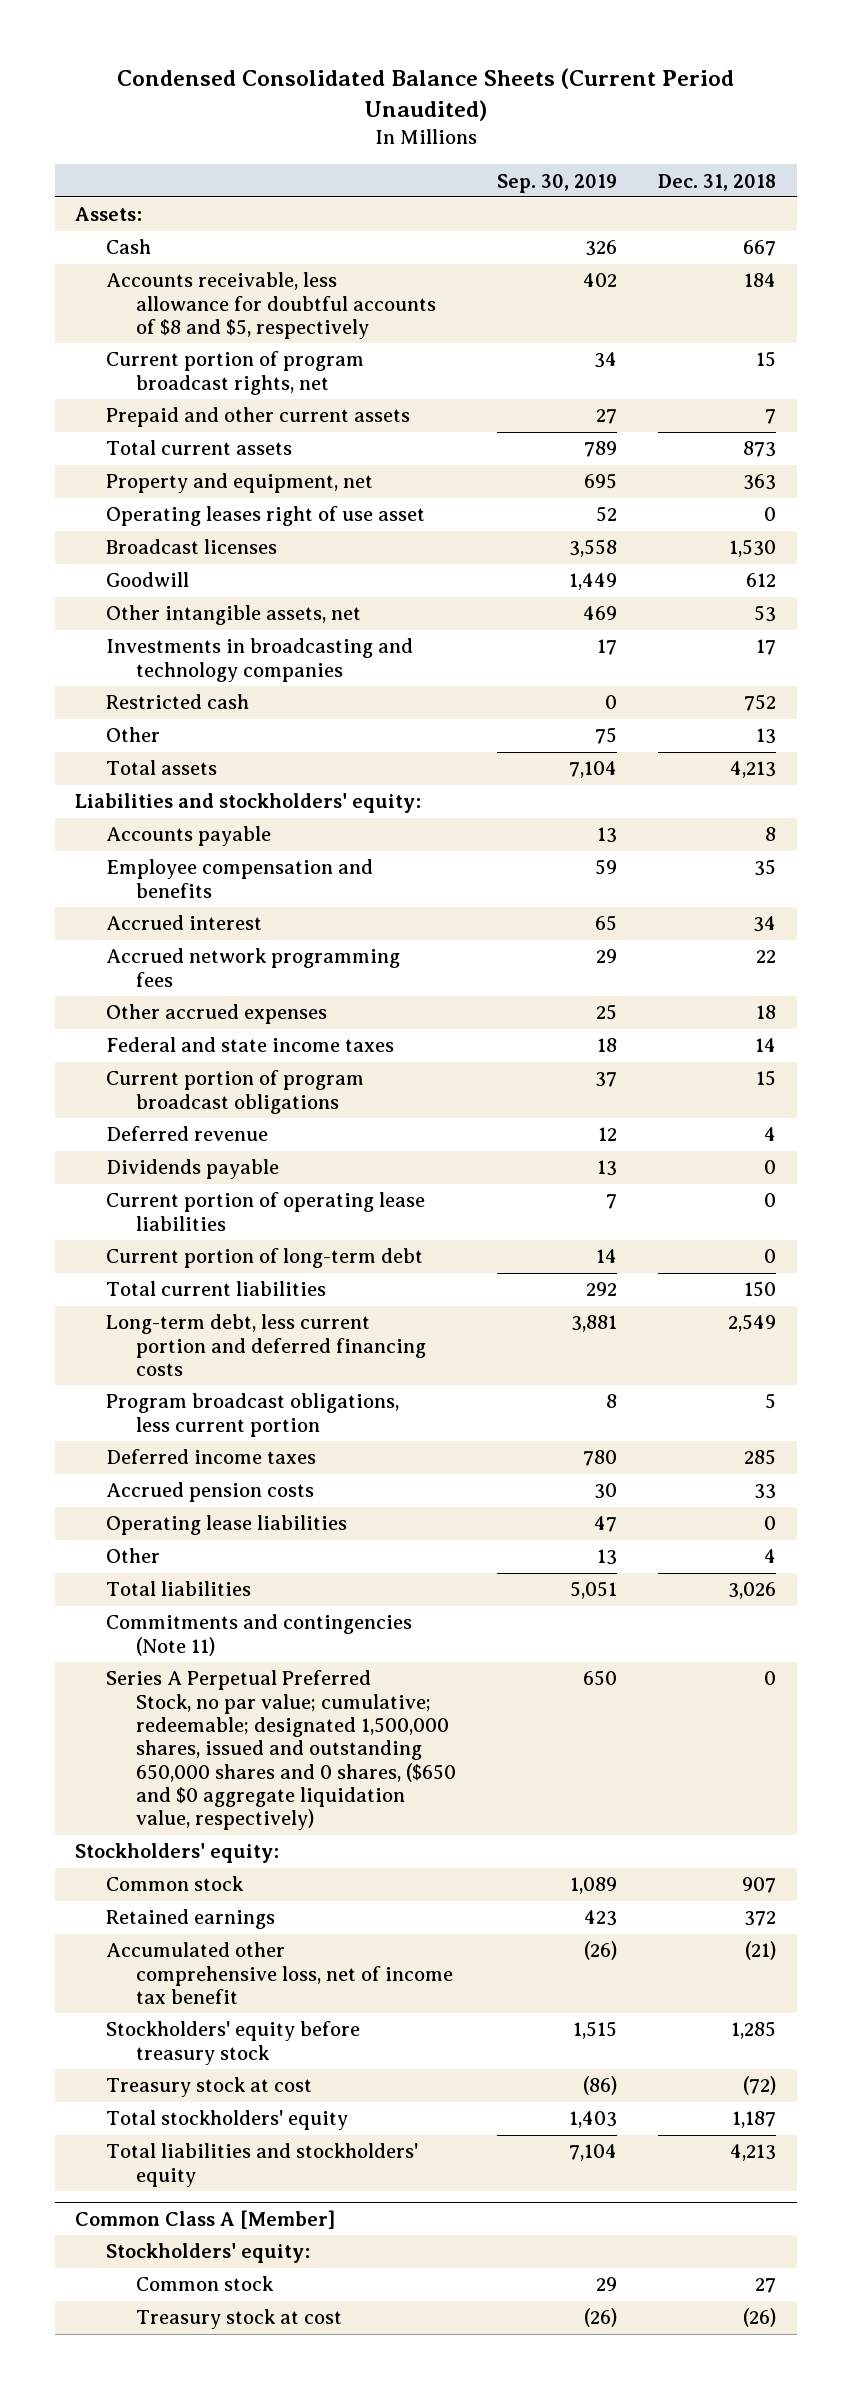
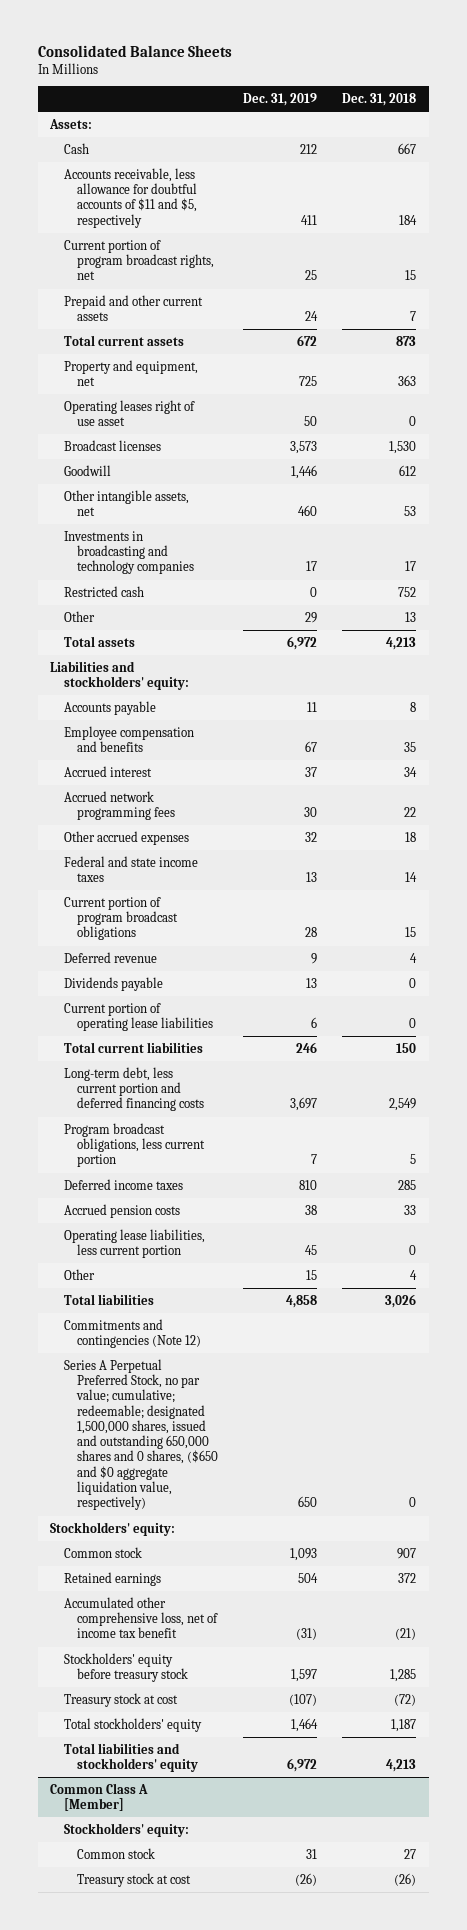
[116,67,734,122] Condensed Consolidated Balance Sheets (Current Period Unaudited) -> [37,44,232,57] Consolidated Balance Sheets
[497,173,618,193] Sep. 30, 2019 -> none
none -> [243,92,318,106] Dec. 31, 2019
[105,272,436,339] Accounts receivable, less allowance for doubtful accounts of $8 and $5, respectively -> [63,167,198,228] Accounts receivable, less allowance for doubtful accounts of $11 and $5, respectively
[105,1248,423,1269] Current portion of long-term debt -> none
[105,1515,347,1536] Operating lease liabilities -> [63,1228,205,1259] Operating lease liabilities, less current portion
[105,1614,412,1656] Commitments and contingencies (Note 11) -> [63,1318,202,1349] Commitments and contingencies (Note 12)

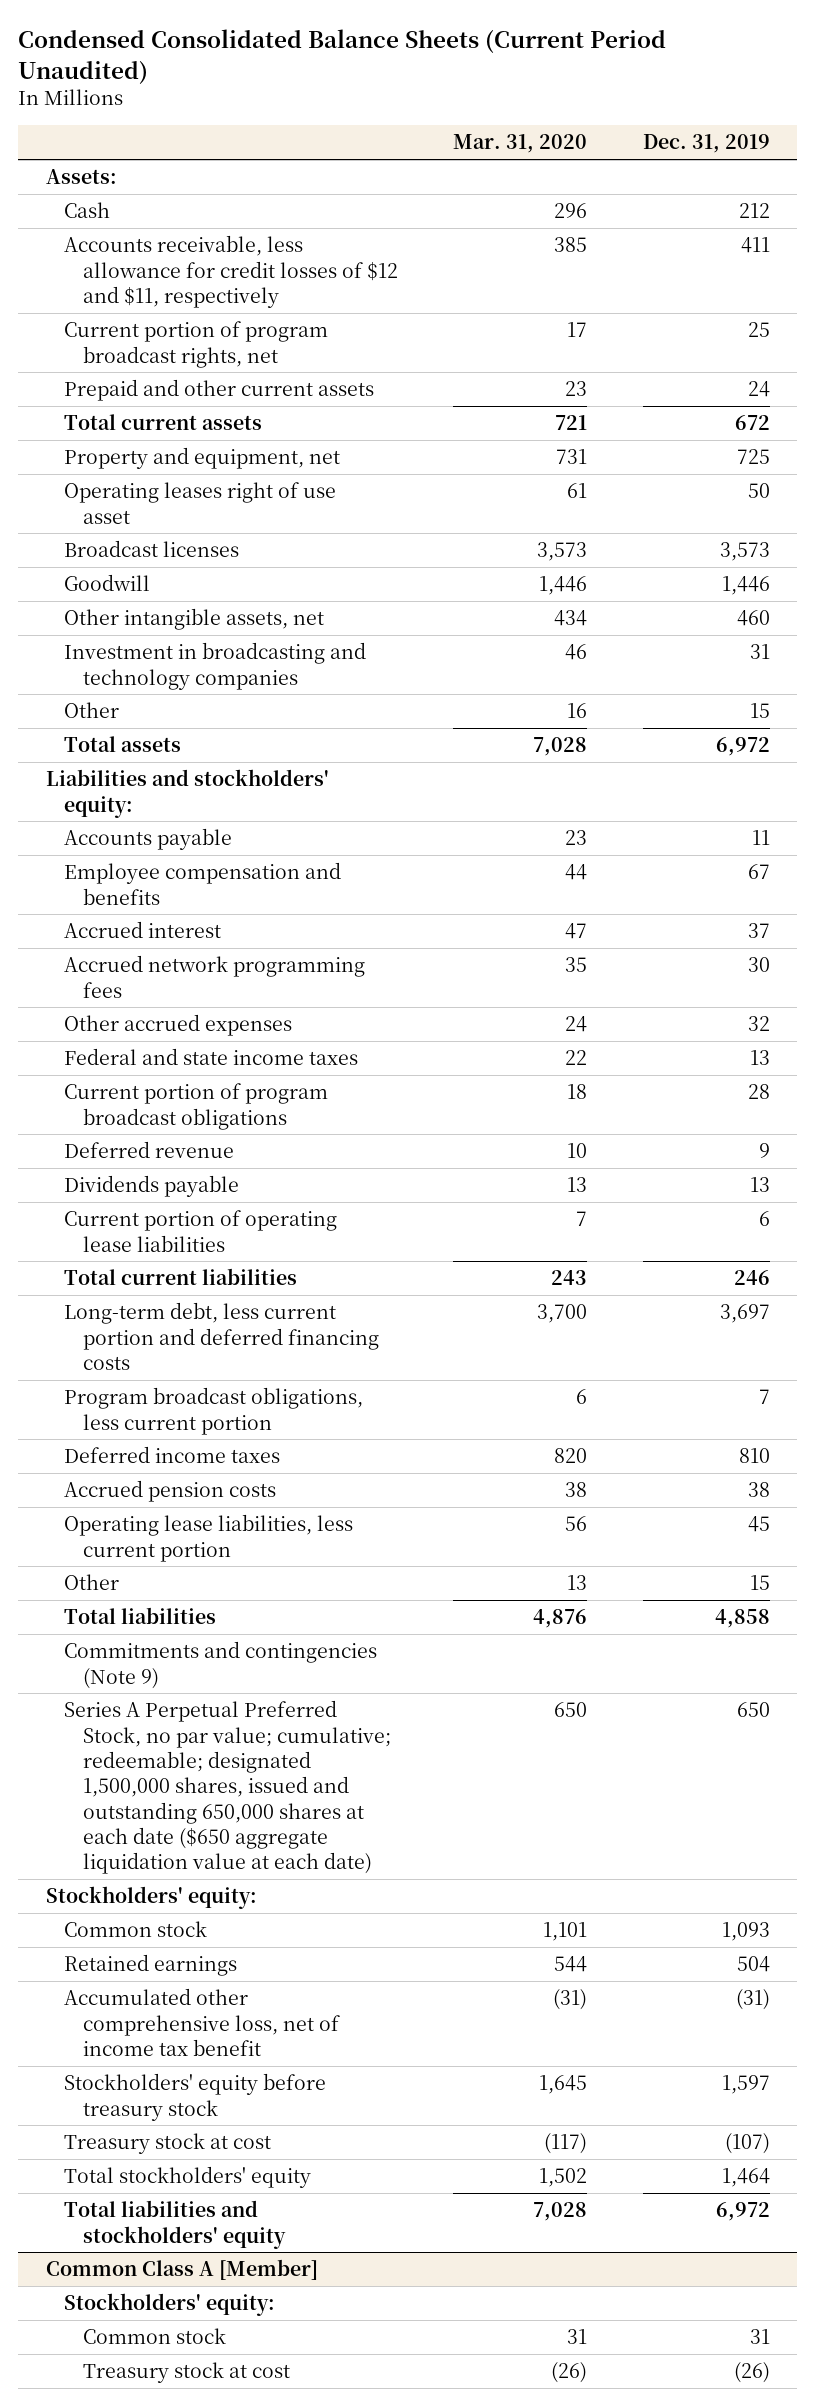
[37,44,232,57] Consolidated Balance Sheets -> [17,29,666,84] Condensed Consolidated Balance Sheets (Current Period Unaudited)
[342,92,417,106] Dec. 31, 2018 -> none
none -> [453,134,588,154] Mar. 31, 2020
[63,167,198,228] Accounts receivable, less allowance for doubtful accounts of $11 and $5, respectively -> [64,235,398,308] Accounts receivable, less allowance for credit losses of $12 and $11, respectively
[63,585,144,597] Restricted cash -> none
[63,530,195,575] Investments in broadcasting and technology companies -> [64,642,367,690] Investment in broadcasting and technology companies
[306,561,318,572] 17 -> [749,644,770,660] 31
[305,611,318,623] 29 -> [749,703,770,719] 15
[63,1318,202,1349] Commitments and contingencies (Note 12) -> [64,1641,378,1689] Commitments and contingencies (Note 9)
[63,1358,219,1511] Series A Perpetual Preferred Stock, no par value; cumulative; redeemable; designated 1,500,000 shares, issued and outstanding 650,000 shares and 0 shares, ($650 and $0 aggregate liquidation value, respectively) -> [64,1700,391,1875] Series A Perpetual Preferred Stock, no par value; cumulative; redeemable; designated 1,500,000 shares, issued and outstanding 650,000 shares at each date ($650 aggregate liquidation value at each date)

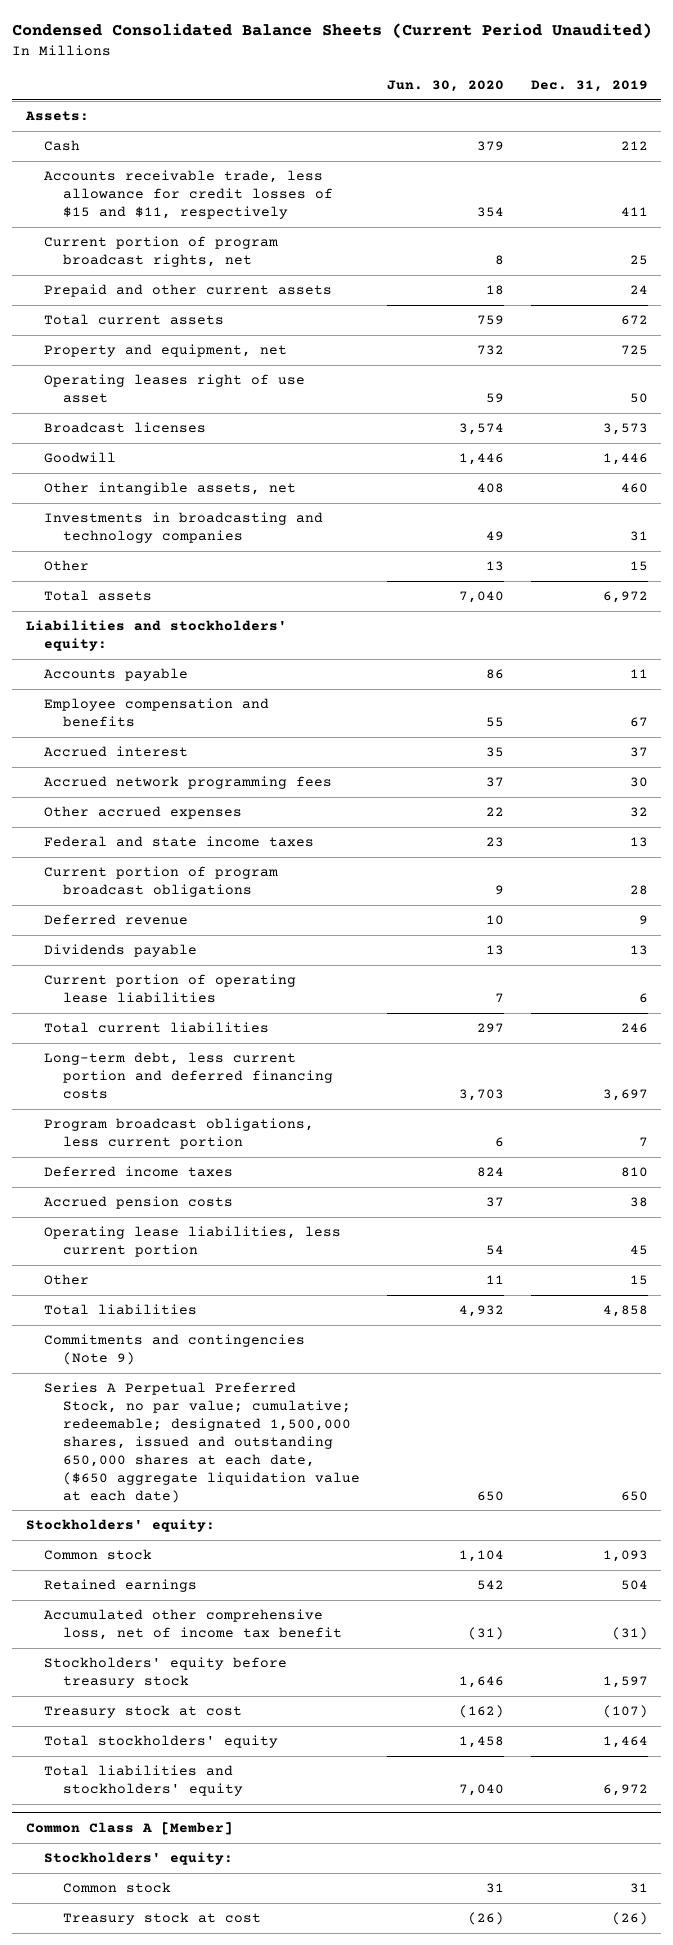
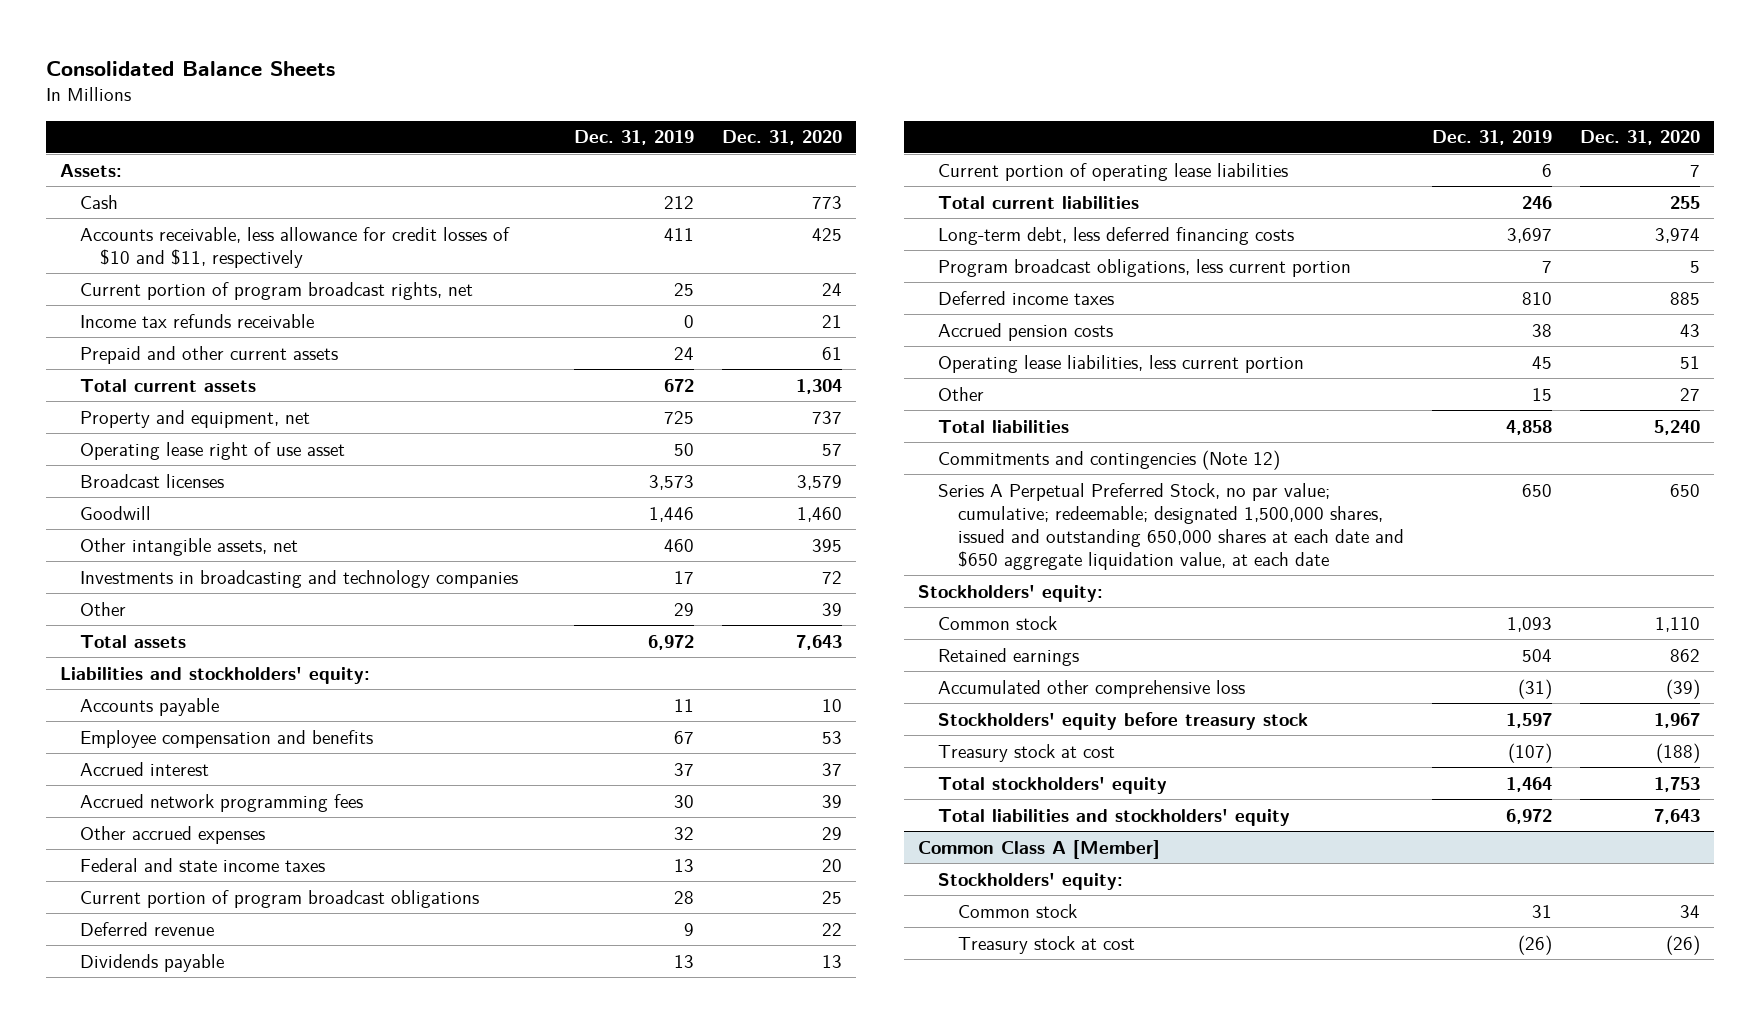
[12,23,653,39] Condensed Consolidated Balance Sheets (Current Period Unaudited) -> [46,60,336,76] Consolidated Balance Sheets
[386,80,504,93] Jun. 30, 2020 -> none
none -> [722,130,843,146] Dec. 31, 2020
[44,170,334,219] Accounts receivable trade, less allowance for credit losses of $15 and $11, respectively -> [80,226,511,268] Accounts receivable, less allowance for credit losses of $10 and $11, respectively
none -> [80,313,315,328] Income tax refunds receivable
[44,374,306,404] Operating leases right of use asset -> [80,441,346,460] Operating lease right of use asset
[629,531,648,542] 31 -> [673,570,694,584] 17
[629,561,648,572] 15 -> [673,602,694,616] 29
[44,1052,334,1099] Long-term debt, less current portion and deferred financing costs -> [937,226,1294,245] Long-term debt, less deferred financing costs
[44,1334,306,1366] Commitments and contingencies (Note 9) -> [937,449,1280,470] Commitments and contingencies (Note 12)
[44,1382,361,1503] Series A Perpetual Preferred Stock, no par value; cumulative; redeemable; designated 1,500,000 shares, issued and outstanding 650,000 shares at each date, ($650 aggregate liquidation value at each date) -> [937,482,1404,571] Series A Perpetual Preferred Stock, no par value; cumulative; redeemable; designated 1,500,000 shares, issued and outstanding 650,000 shares at each date and $650 aggregate liquidation value, at each date
[44,1609,343,1641] Accumulated other comprehensive loss, net of income tax benefit -> [937,679,1245,698] Accumulated other comprehensive loss

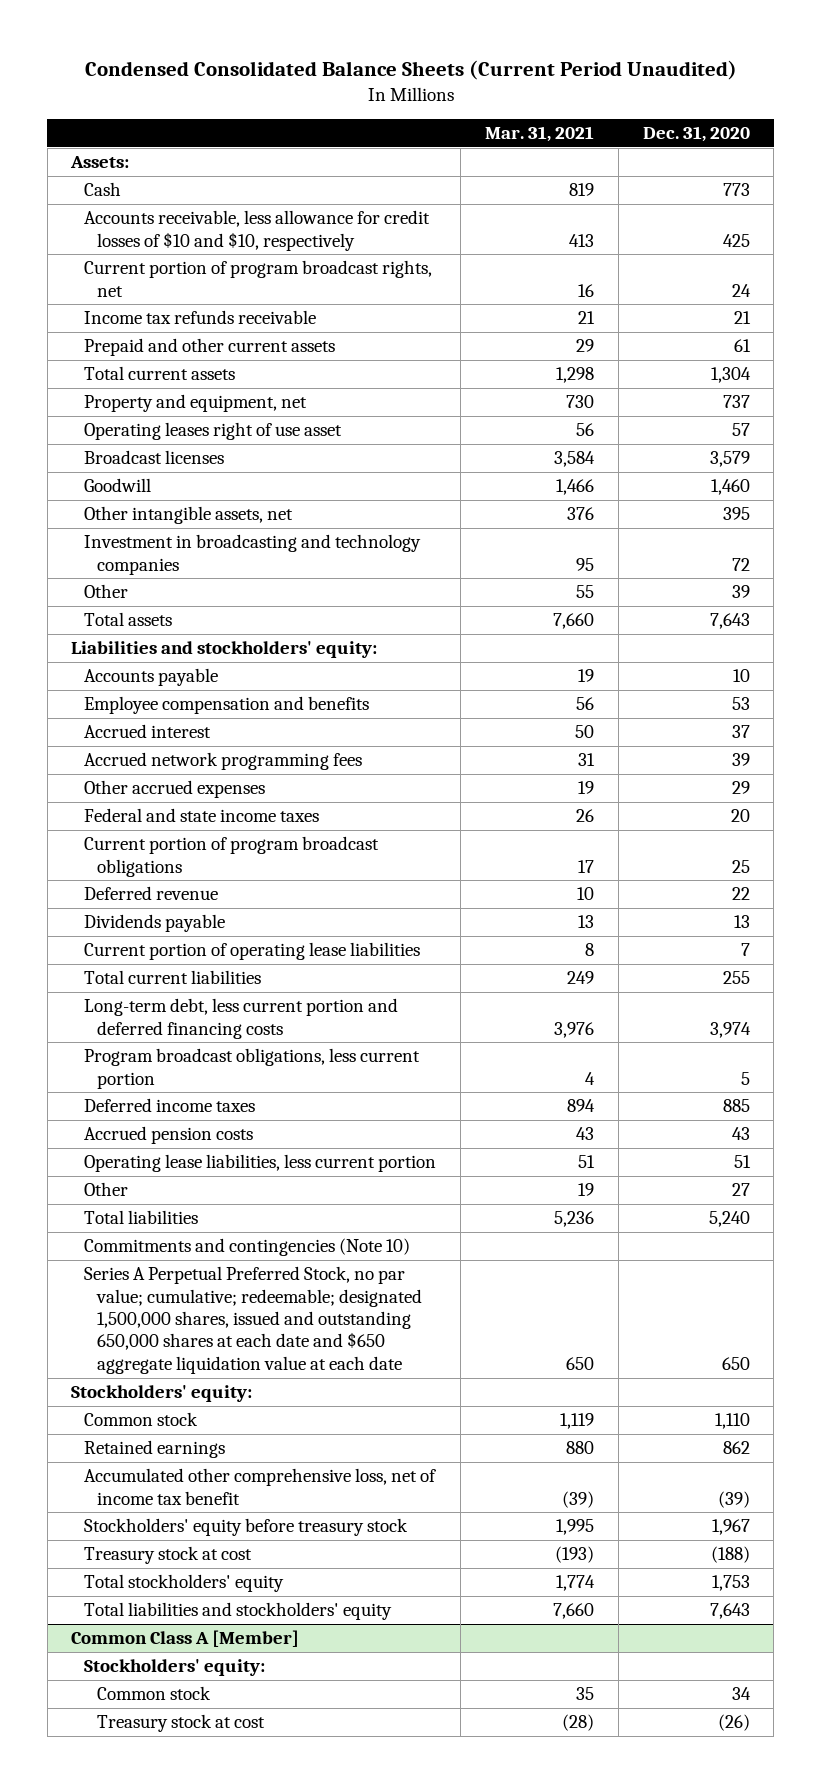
[46,60,336,76] Consolidated Balance Sheets -> [84,59,737,80] Condensed Consolidated Balance Sheets (Current Period Unaudited)
[573,130,694,146] Dec. 31, 2019 -> none
none -> [484,126,594,143] Mar. 31, 2021
[80,226,511,268] Accounts receivable, less allowance for credit losses of $10 and $11, respectively -> [84,210,431,251] Accounts receivable, less allowance for credit losses of $10 and $10, respectively
[80,441,346,460] Operating lease right of use asset -> [84,422,343,441] Operating leases right of use asset
[80,569,519,588] Investments in broadcasting and technology companies -> [84,534,422,575] Investment in broadcasting and technology companies
[937,226,1294,245] Long-term debt, less deferred financing costs -> [84,998,399,1039] Long-term debt, less current portion and deferred financing costs
[937,449,1280,470] Commitments and contingencies (Note 12) -> [84,1238,411,1257] Commitments and contingencies (Note 10)
[937,482,1404,571] Series A Perpetual Preferred Stock, no par value; cumulative; redeemable; designated 1,500,000 shares, issued and outstanding 650,000 shares at each date and $650 aggregate liquidation value, at each date -> [84,1266,423,1374] Series A Perpetual Preferred Stock, no par value; cumulative; redeemable; designated 1,500,000 shares, issued and outstanding 650,000 shares at each date and $650 aggregate liquidation value at each date
[937,679,1245,698] Accumulated other comprehensive loss -> [84,1468,437,1505] Accumulated other comprehensive loss, net of income tax benefit

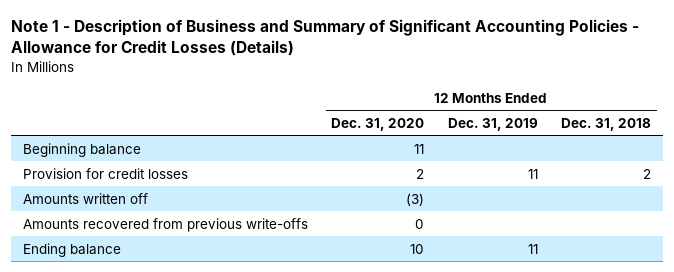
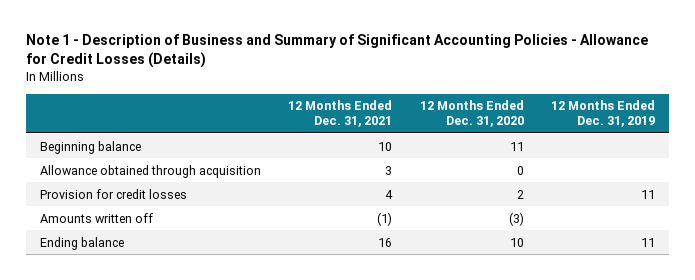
[561,117,652,131] Dec. 31, 2018 -> none
none -> [288,100,393,127] 12 Months Ended Dec. 31, 2021
none -> [39,164,261,178] Allowance obtained through acquisition
[23,217,309,232] Amounts recovered from previous write-offs -> none

